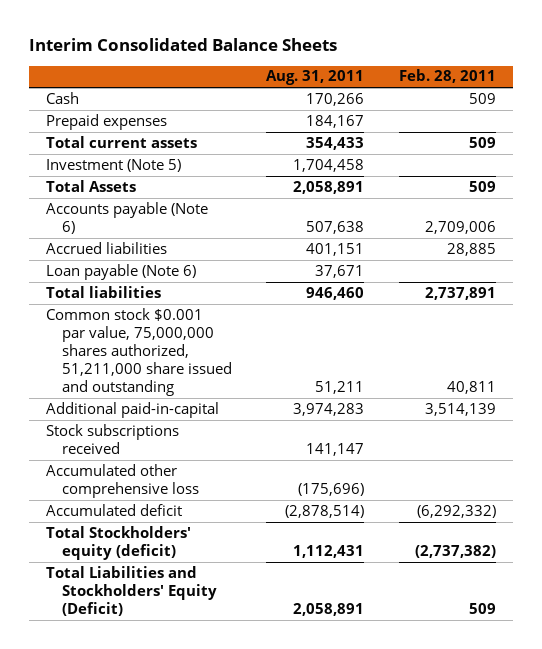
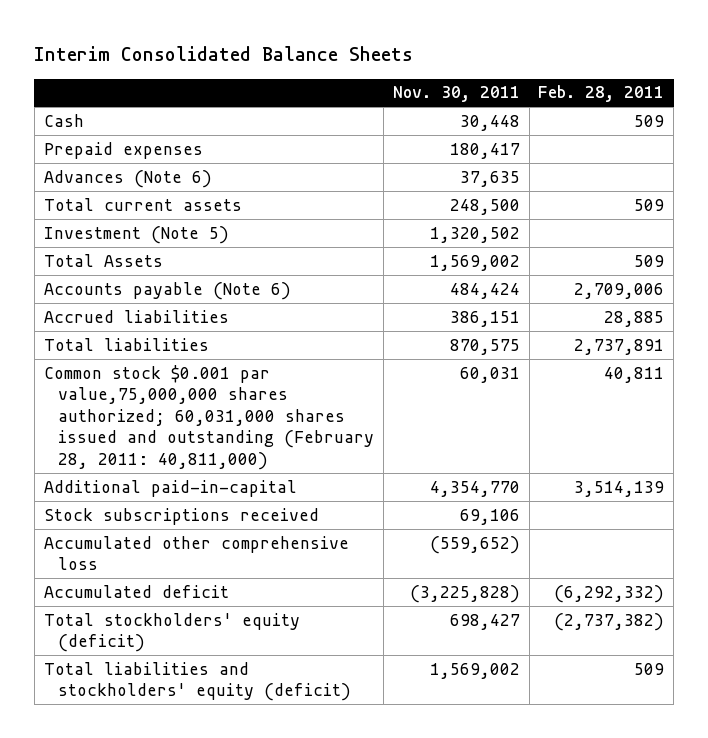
[266,70,365,86] Aug. 31, 2011 -> none
none -> [392,86,520,103] Nov. 30, 2011
none -> [43,169,212,188] Advances (Note 6)
[45,263,196,280] Loan payable (Note 6) -> none
[45,307,233,396] Common stock $0.001 par value, 75,000,000 shares authorized, 51,211,000 share issued and outstanding -> [43,364,375,470] Common stock $0.001 par value,75,000,000 shares authorized; 60,031,000 shares issued and outstanding (February 28, 2011: 40,811,000)
[45,525,191,560] Total Stockholders' equity (deficit) -> [43,612,300,653] Total stockholders' equity (deficit)
[45,565,218,616] Total Liabilities and Stockholders' Equity (Deficit) -> [43,661,352,702] Total liabilities and stockholders' equity (deficit)

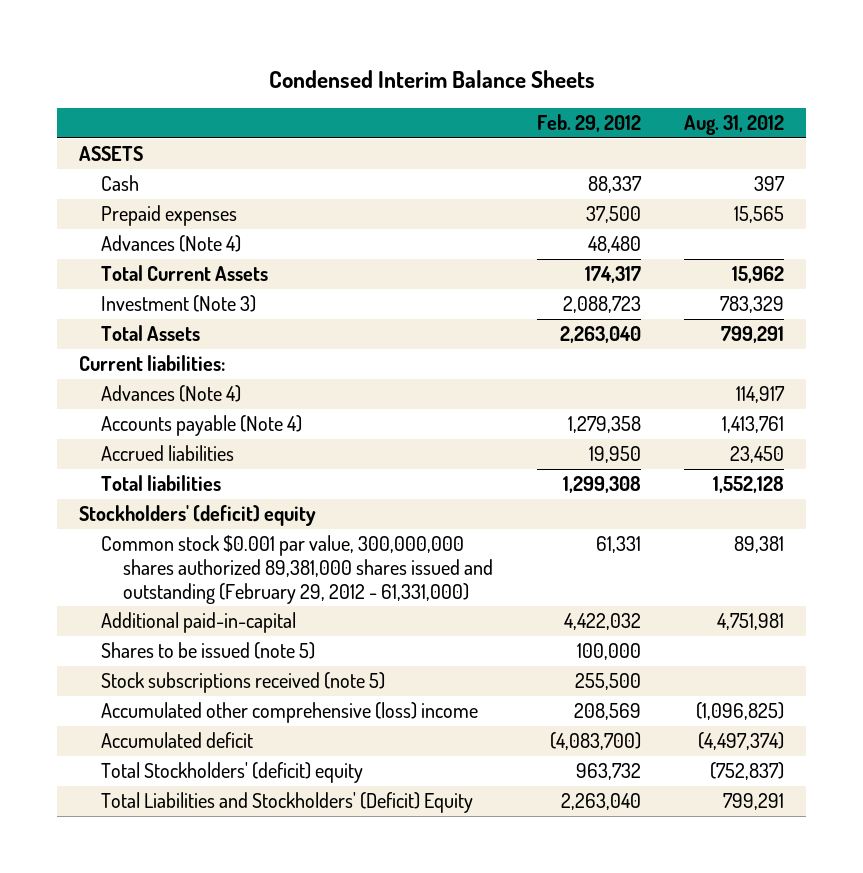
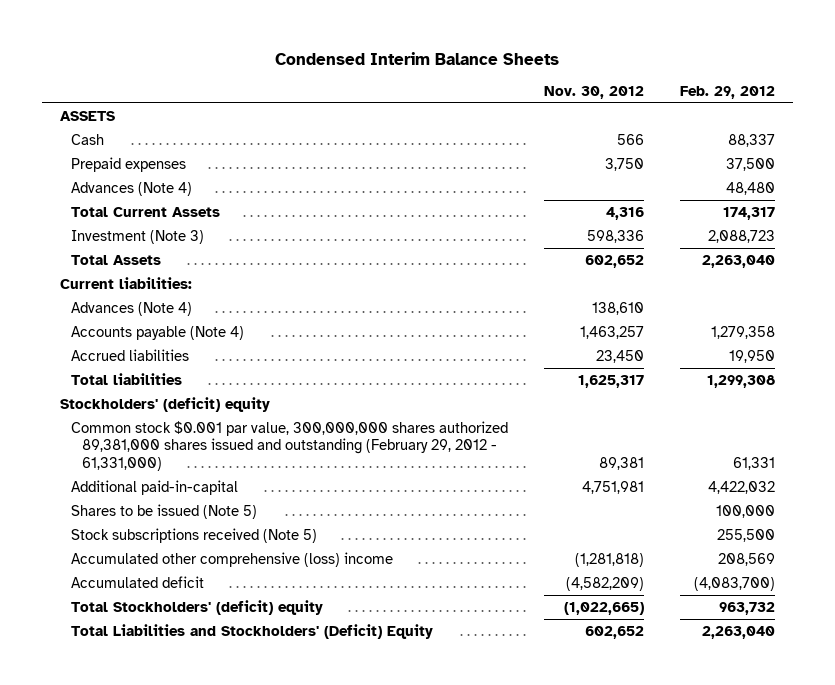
[684,115,785,136] Aug. 31, 2012 -> none
none -> [543,86,644,100] Nov. 30, 2012
[101,642,316,660] Shares to be issued (note 5) -> [71,503,258,519] Shares to be issued (Note 5)
[101,672,386,694] Stock subscriptions received (note 5) -> [71,527,318,543] Stock subscriptions received (Note 5)

